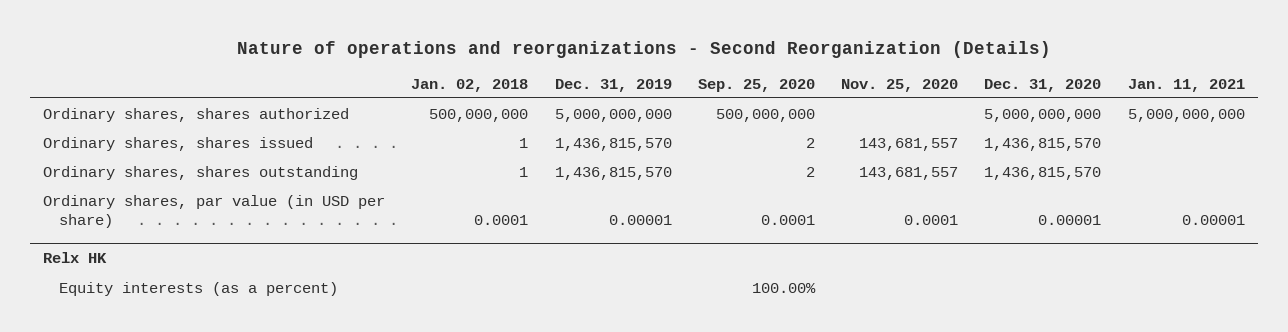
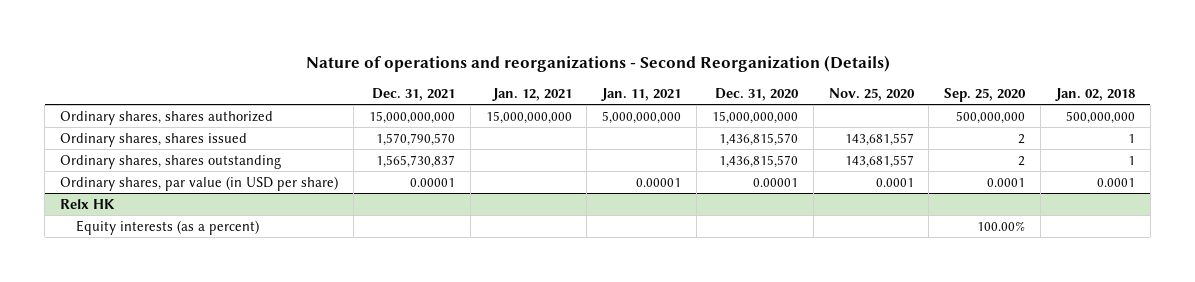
[554,78,672,92] Dec. 31, 2019 -> none
none -> [371,87,455,101] Dec. 31, 2021
none -> [491,87,572,101] Jan. 12, 2021
[984,108,1102,122] 5,000,000,000 -> [711,110,798,124] 15,000,000,000

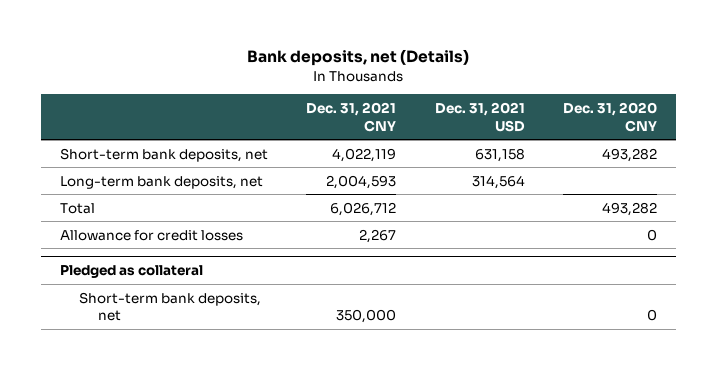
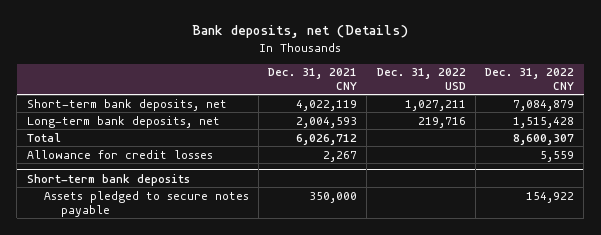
[434,102,525,132] Dec. 31, 2021 USD -> none
[562,102,657,132] Dec. 31, 2020 CNY -> none
none -> [376,68,466,91] Dec. 31, 2022 USD
none -> [485,68,575,91] Dec. 31, 2022 CNY
[60,265,204,279] Pledged as collateral -> none
[78,291,261,322] Short-term bank deposits, net -> none
none -> [26,173,190,186] Short-term bank deposits
none -> [43,190,249,217] Assets pledged to secure notes payable

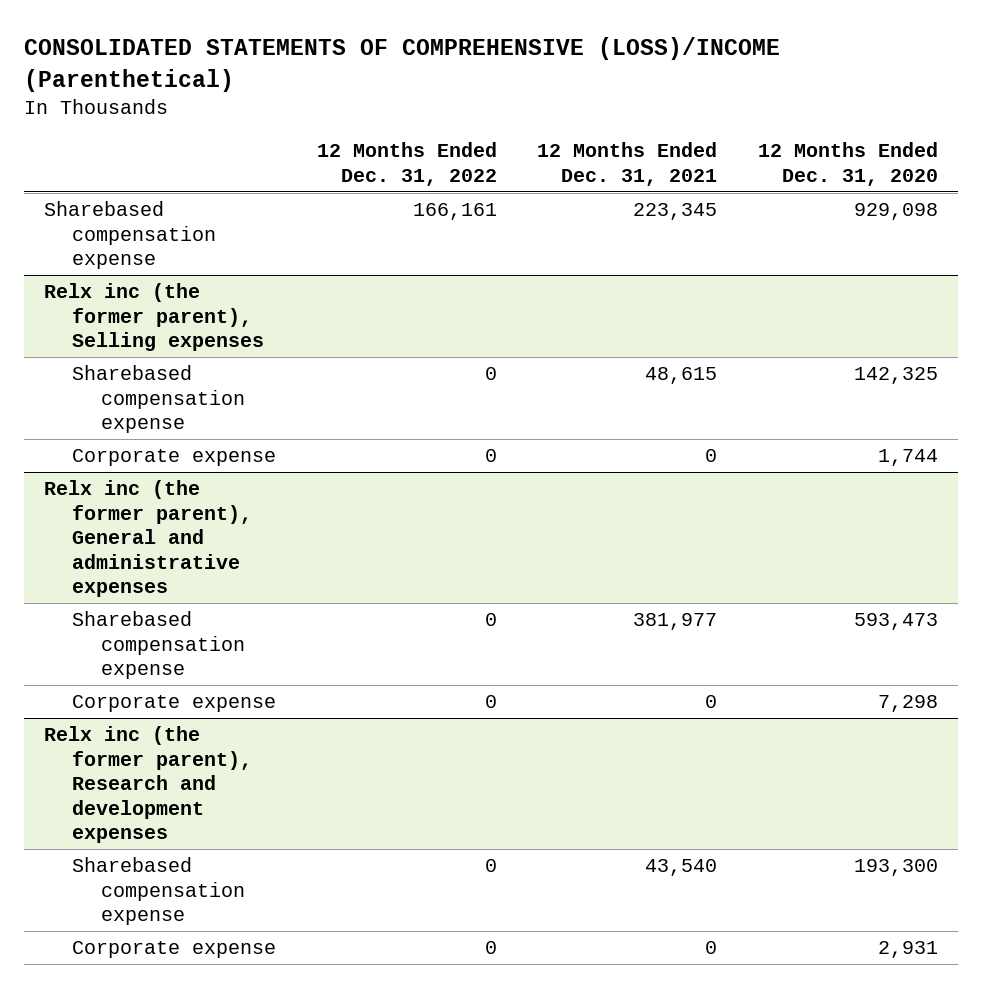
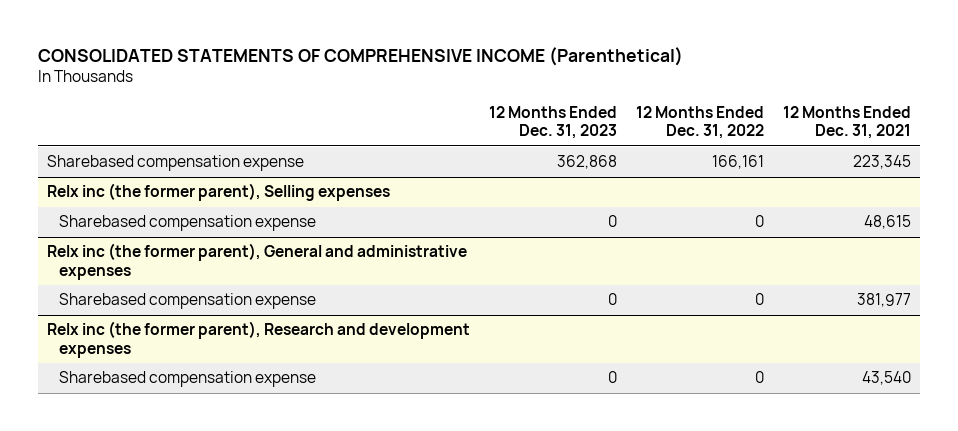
[24,37,781,92] CONSOLIDATED STATEMENTS OF COMPREHENSIVE (LOSS)/INCOME (Parenthetical) -> [38,46,684,66] CONSOLIDATED STATEMENTS OF COMPREHENSIVE INCOME (Parenthetical)
[757,142,938,186] 12 Months Ended Dec. 31, 2020 -> none
none -> [489,106,618,140] 12 Months Ended Dec. 31, 2023
[72,449,277,467] Corporate expense -> none
[72,695,277,713] Corporate expense -> none
[72,941,277,959] Corporate expense -> none

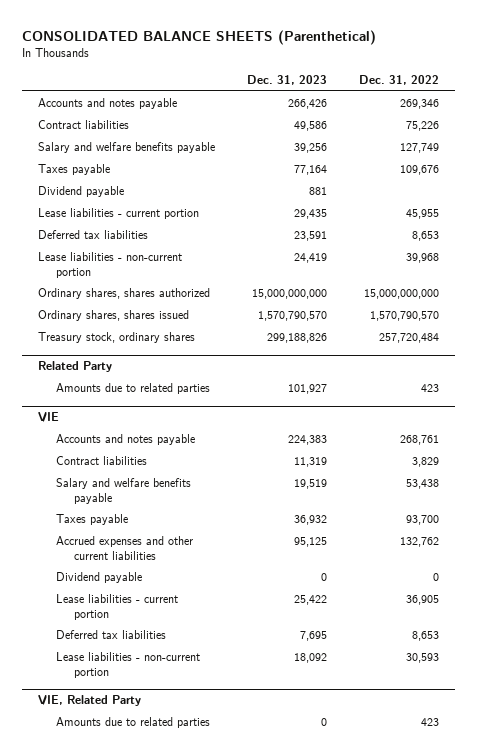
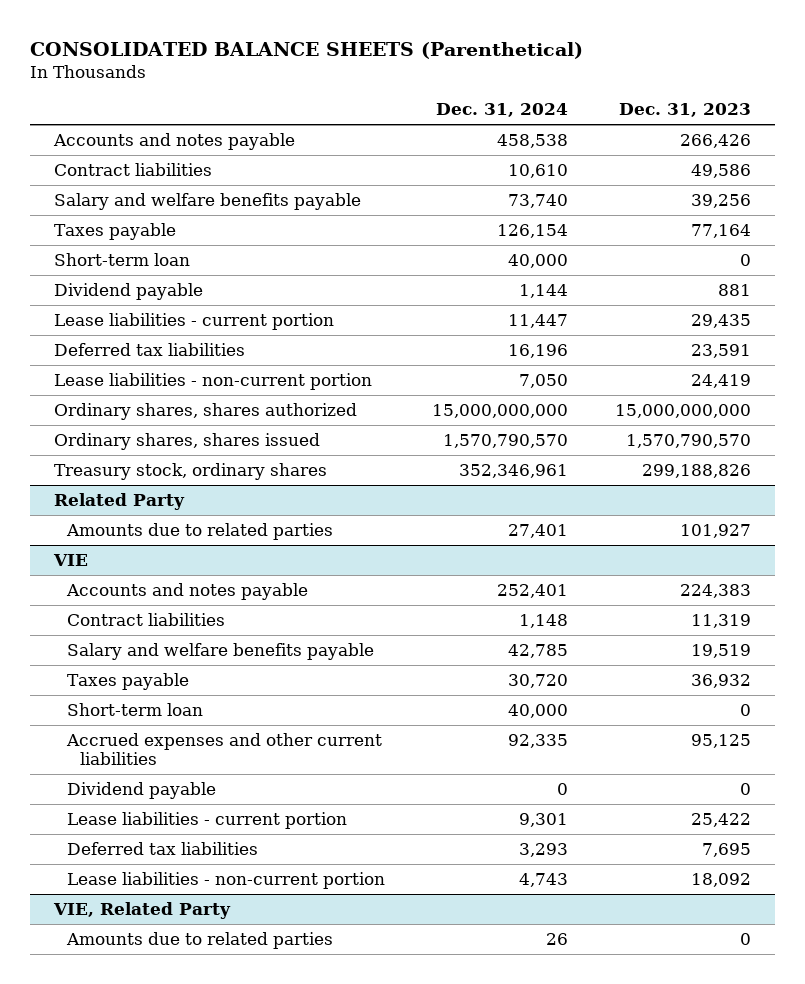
[358,75,439,86] Dec. 31, 2022 -> none
none -> [436,103,569,118] Dec. 31, 2024
none -> [53,252,190,266] Short-term loan
none -> [66,702,203,716] Short-term loan

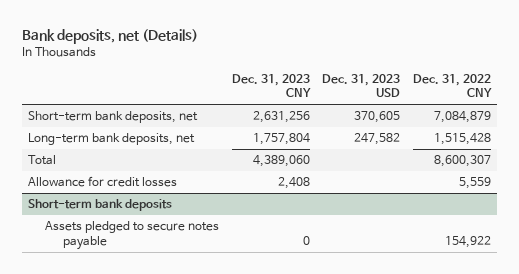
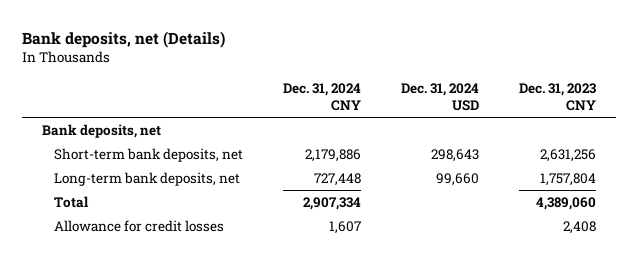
[322,73,401,98] Dec. 31, 2023 USD -> none
[413,73,493,98] Dec. 31, 2022 CNY -> none
none -> [283,82,362,111] Dec. 31, 2024 CNY
none -> [401,82,480,111] Dec. 31, 2024 USD
none -> [42,124,162,139] Bank deposits, net
[27,199,172,212] Short-term bank deposits -> none
[45,221,220,250] Assets pledged to secure notes payable -> none

